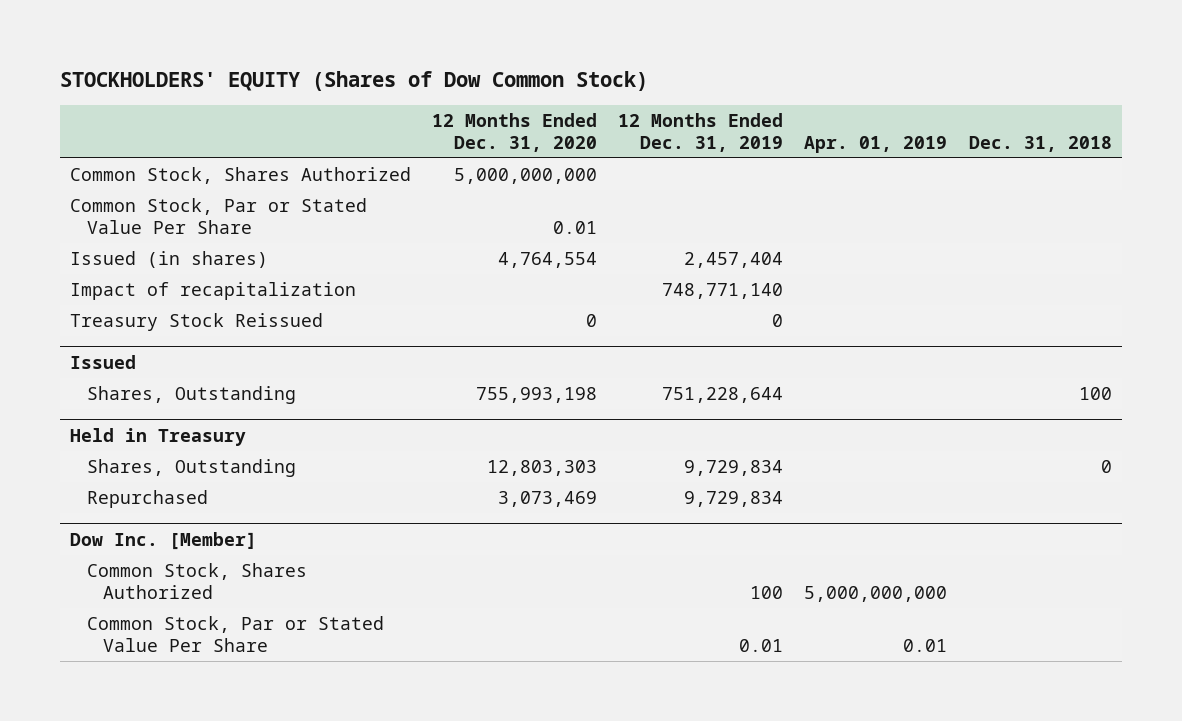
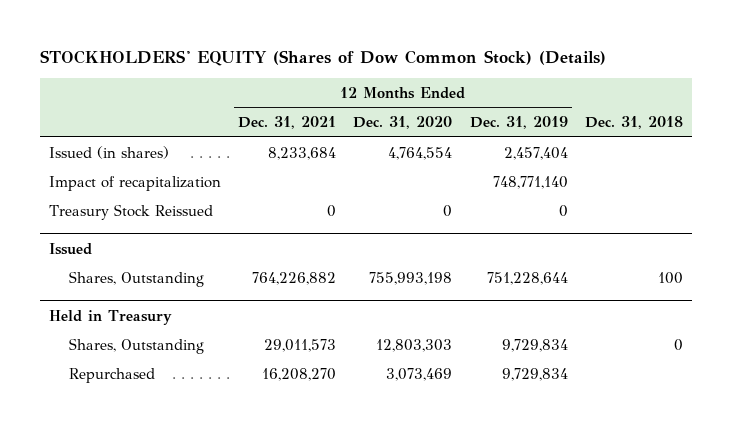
[59,71,648,92] STOCKHOLDERS' EQUITY (Shares of Dow Common Stock) -> [40,50,607,67] STOCKHOLDERS' EQUITY (Shares of Dow Common Stock) (Details)
[804,135,948,153] Apr. 01, 2019 -> none
none -> [238,116,337,130] Dec. 31, 2021
[70,166,412,184] Common Stock, Shares Authorized -> none
[70,197,368,234] Common Stock, Par or Stated Value Per Share -> none
[70,531,258,550] Dow Inc. [Member] -> none
[86,562,307,599] Common Stock, Shares Authorized -> none
[86,615,384,652] Common Stock, Par or Stated Value Per Share -> none

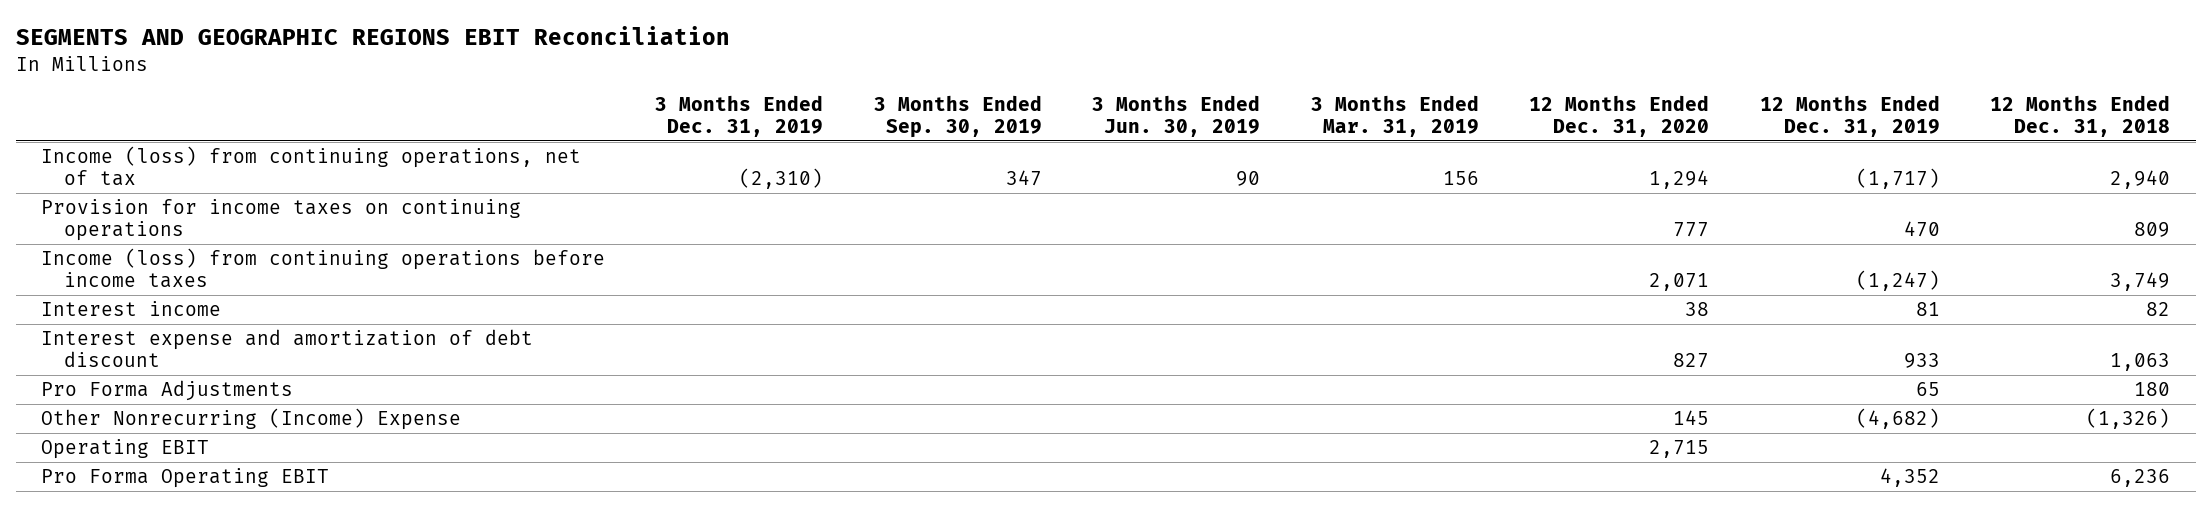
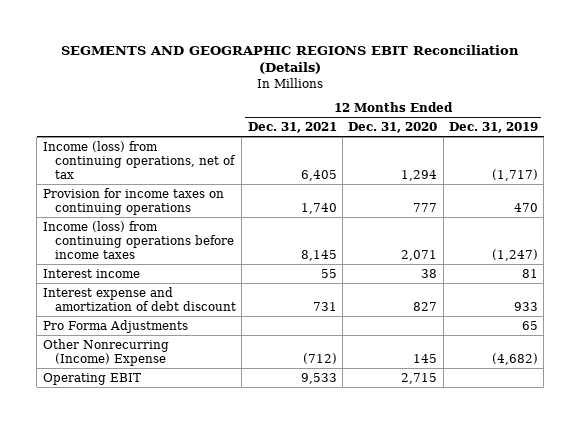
[15,25,730,45] SEGMENTS AND GEOGRAPHIC REGIONS EBIT Reconciliation -> [61,44,520,75] SEGMENTS AND GEOGRAPHIC REGIONS EBIT Reconciliation (Details)
[655,94,824,137] 3 Months Ended Dec. 31, 2019 -> none
[873,94,1042,138] 3 Months Ended Sep. 30, 2019 -> none
[1092,94,1261,137] 3 Months Ended Jun. 30, 2019 -> none
[1310,94,1479,137] 3 Months Ended Mar. 31, 2019 -> none
[1990,94,2171,137] 12 Months Ended Dec. 31, 2018 -> none
none -> [247,122,337,134] Dec. 31, 2021
[40,468,329,489] Pro Forma Operating EBIT -> none

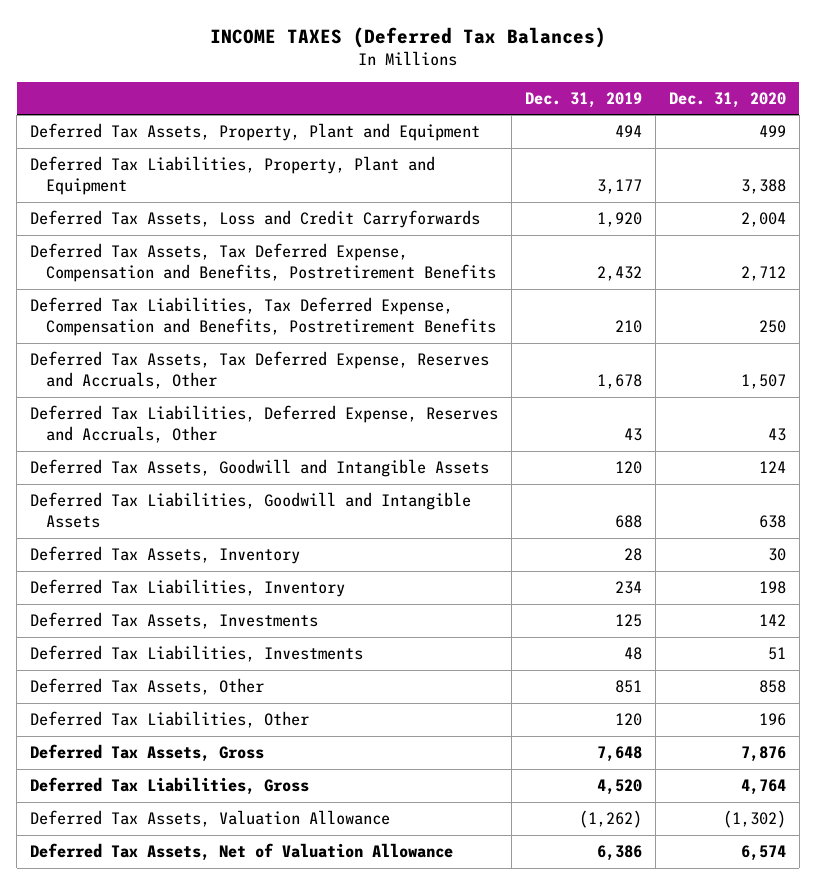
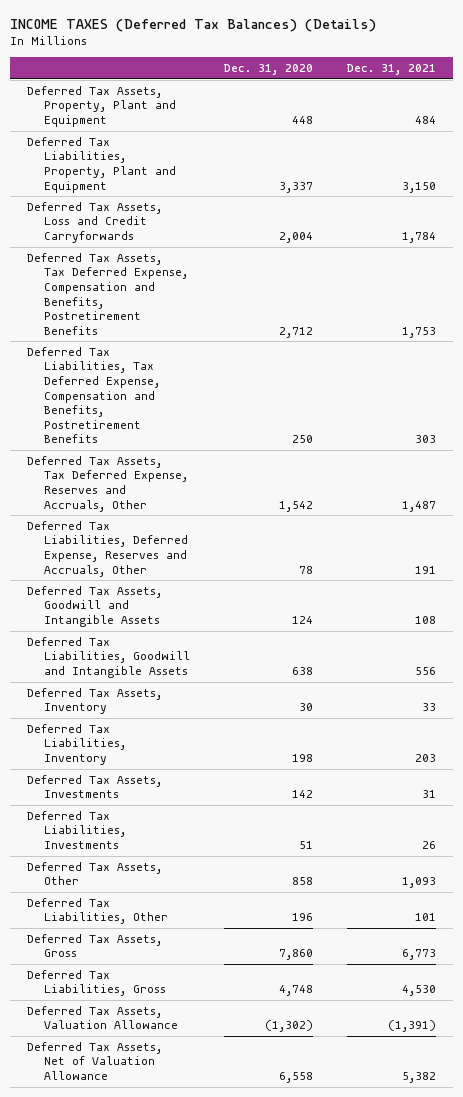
[210,26,607,48] INCOME TAXES (Deferred Tax Balances) -> [9,18,376,32] INCOME TAXES (Deferred Tax Balances) (Details)
[525,91,643,108] Dec. 31, 2019 -> none
none -> [347,64,437,76] Dec. 31, 2021
[758,125,786,138] 499 -> [292,116,314,125] 448
[740,179,786,195] 3,388 -> [279,181,314,193] 3,337
[740,374,786,390] 1,507 -> [279,500,314,512] 1,542
[767,428,786,442] 43 -> [299,565,314,574] 78
[740,746,786,763] 7,876 -> [279,949,314,961] 7,860
[740,779,786,796] 4,764 -> [279,985,314,997] 4,748
[740,845,786,862] 6,574 -> [279,1072,314,1084] 6,558

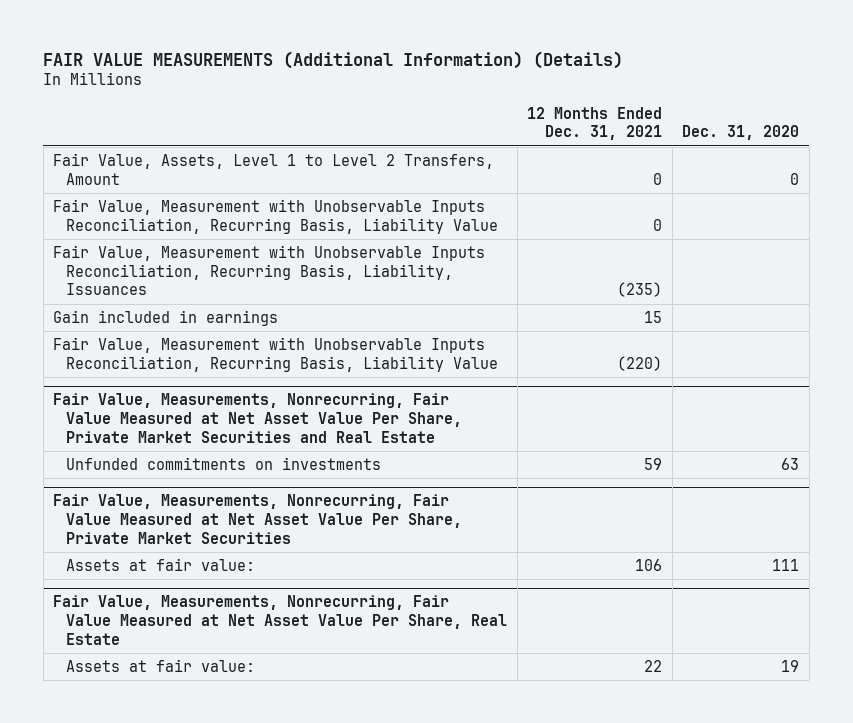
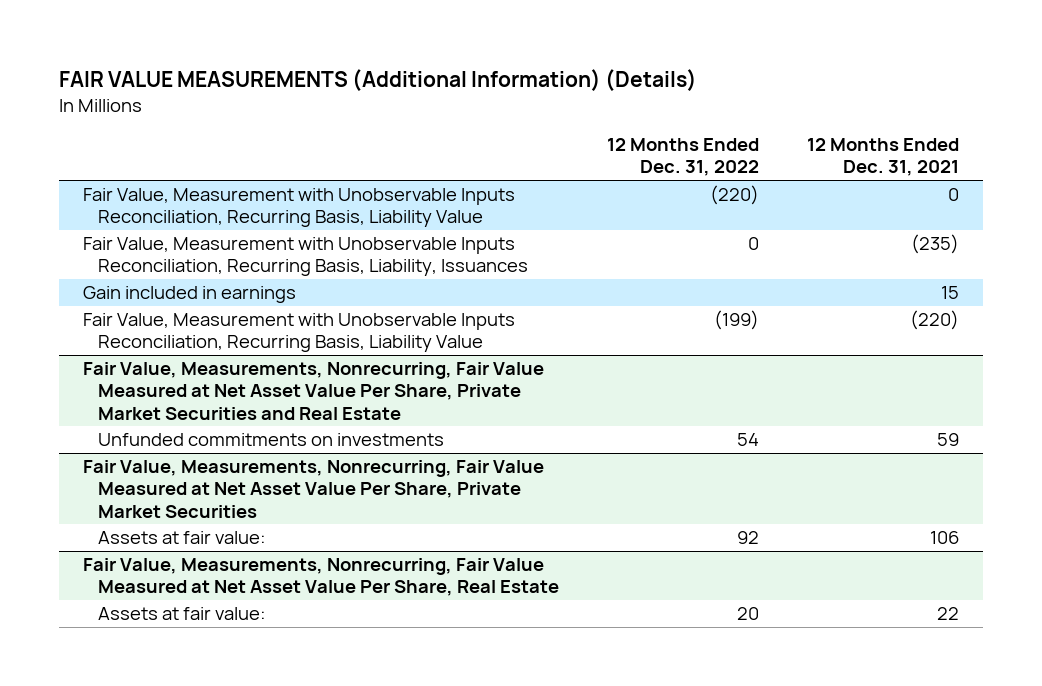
[682,125,800,141] Dec. 31, 2020 -> none
none -> [607,138,760,177] 12 Months Ended Dec. 31, 2022
[53,152,495,185] Fair Value, Assets, Level 1 to Level 2 Transfers, Amount -> none

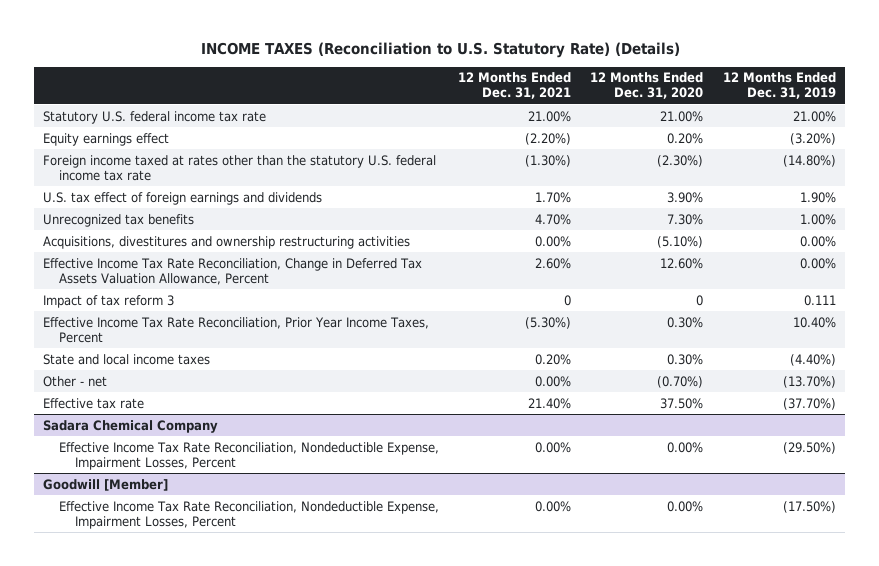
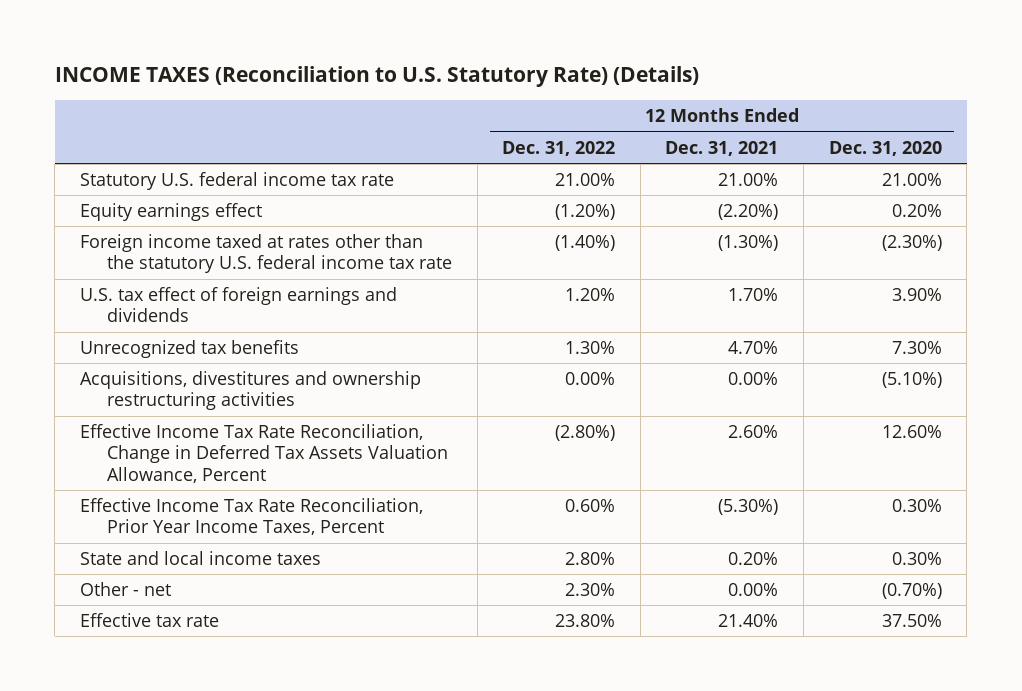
[722,72,836,100] 12 Months Ended Dec. 31, 2019 -> none
none -> [502,140,616,156] Dec. 31, 2022
[43,294,175,308] Impact of tax reform 3 -> none
[43,419,219,433] Sadara Chemical Company -> none
[59,441,440,470] Effective Income Tax Rate Reconciliation, Nondeductible Expense, Impairment Losses, Percent -> none
[43,478,169,491] Goodwill [Member] -> none
[59,500,440,529] Effective Income Tax Rate Reconciliation, Nondeductible Expense, Impairment Losses, Percent -> none

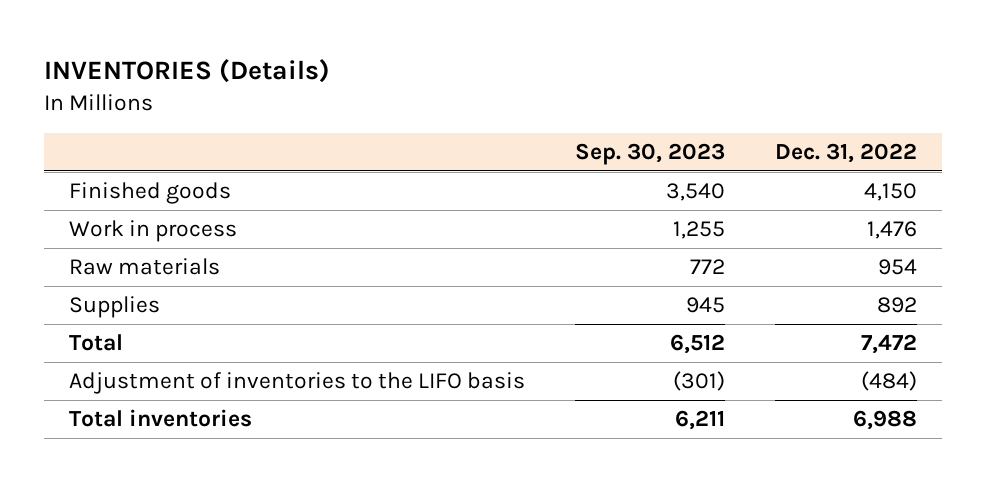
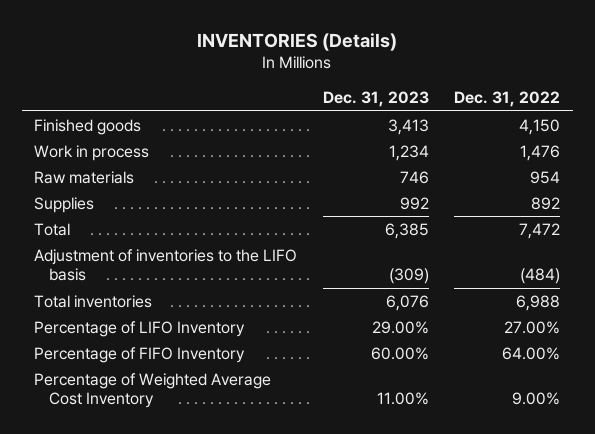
[574,143,725,166] Sep. 30, 2023 -> none
none -> [322,91,429,108] Dec. 31, 2023
none -> [34,320,246,337] Percentage of LIFO Inventory
none -> [34,346,246,363] Percentage of FIFO Inventory
none -> [34,372,272,409] Percentage of Weighted Average Cost Inventory

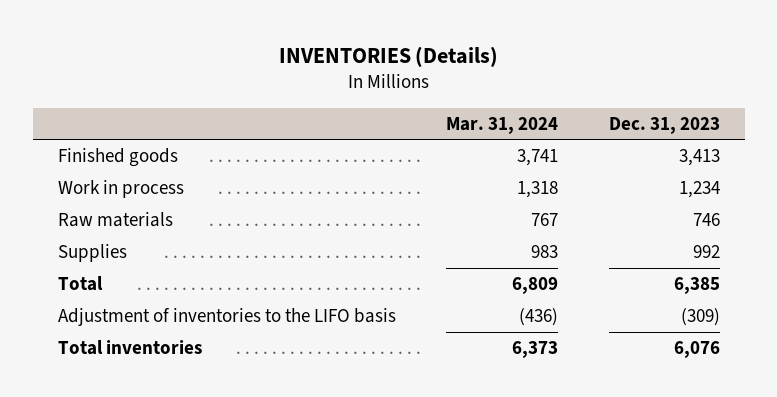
[454,91,561,108] Dec. 31, 2022 -> none
none -> [446,116,559,134] Mar. 31, 2024
[34,320,246,337] Percentage of LIFO Inventory -> none
[34,346,246,363] Percentage of FIFO Inventory -> none
[34,372,272,409] Percentage of Weighted Average Cost Inventory -> none

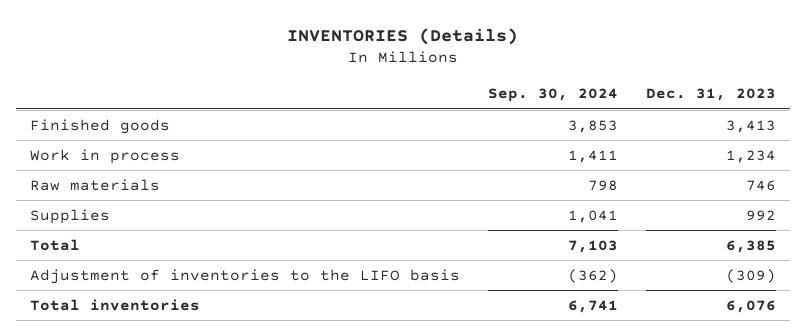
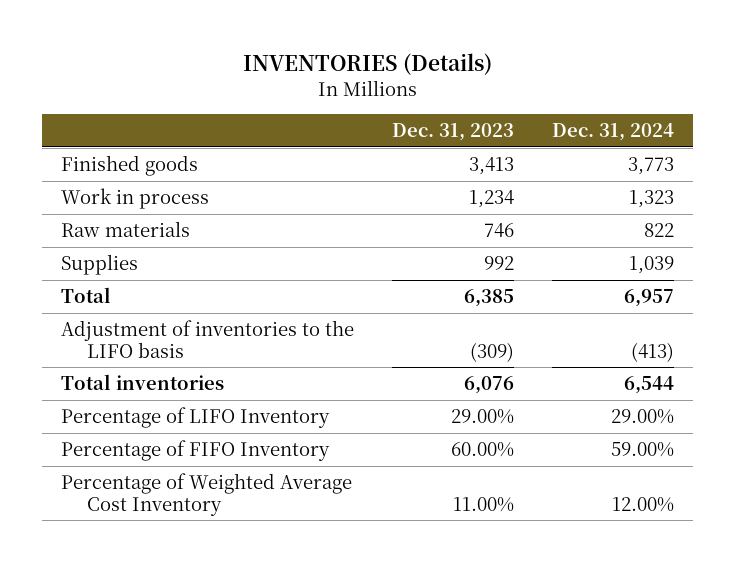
[487,88,618,103] Sep. 30, 2024 -> none
none -> [551,122,674,141] Dec. 31, 2024
none -> [61,407,331,429] Percentage of LIFO Inventory
none -> [61,440,331,462] Percentage of FIFO Inventory
none -> [61,473,353,516] Percentage of Weighted Average Cost Inventory

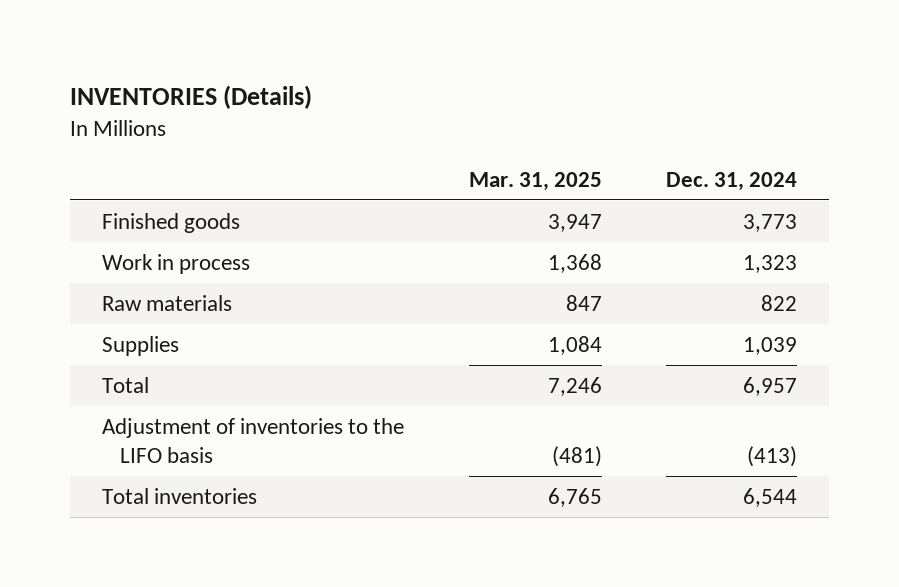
[392,122,515,141] Dec. 31, 2023 -> none
none -> [468,171,602,191] Mar. 31, 2025
[61,407,331,429] Percentage of LIFO Inventory -> none
[61,440,331,462] Percentage of FIFO Inventory -> none
[61,473,353,516] Percentage of Weighted Average Cost Inventory -> none

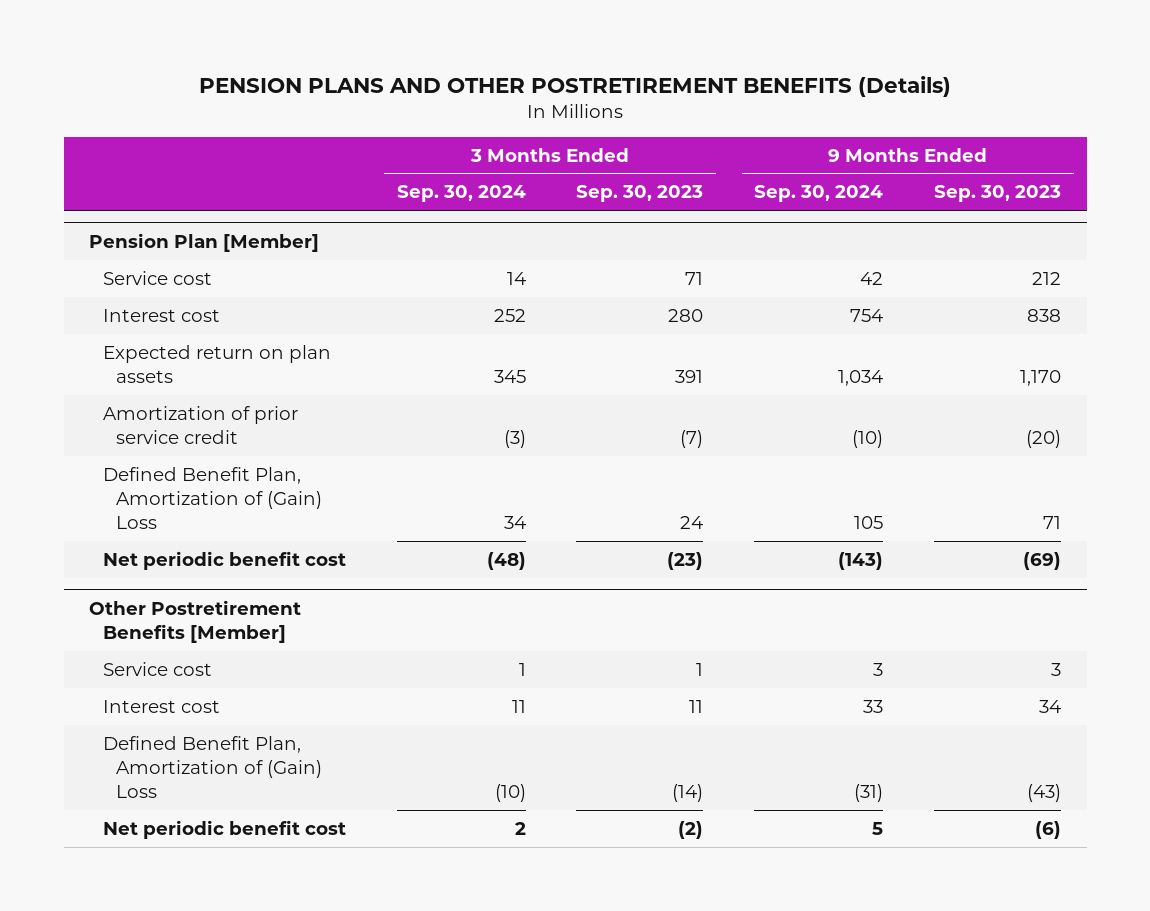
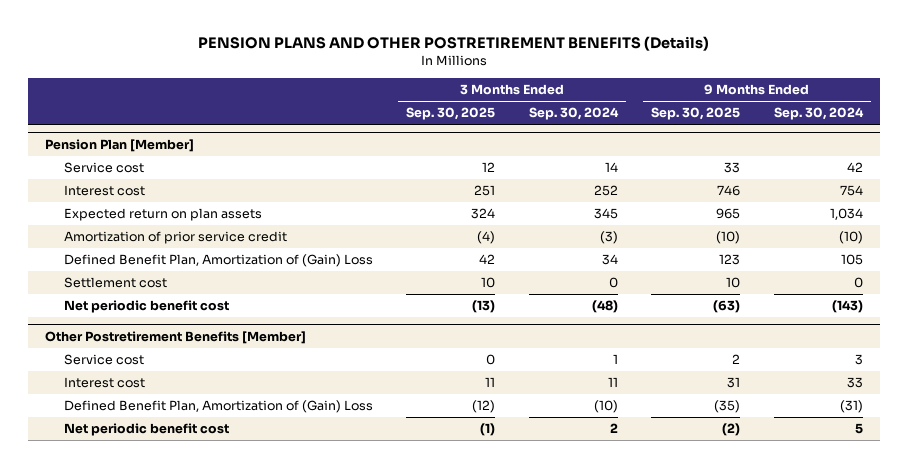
[576,185,704,203] Sep. 30, 2023 -> none
[934,185,1062,203] Sep. 30, 2023 -> none
none -> [406,107,496,121] Sep. 30, 2025
none -> [651,107,741,121] Sep. 30, 2025
none -> [63,277,167,289] Settlement cost

